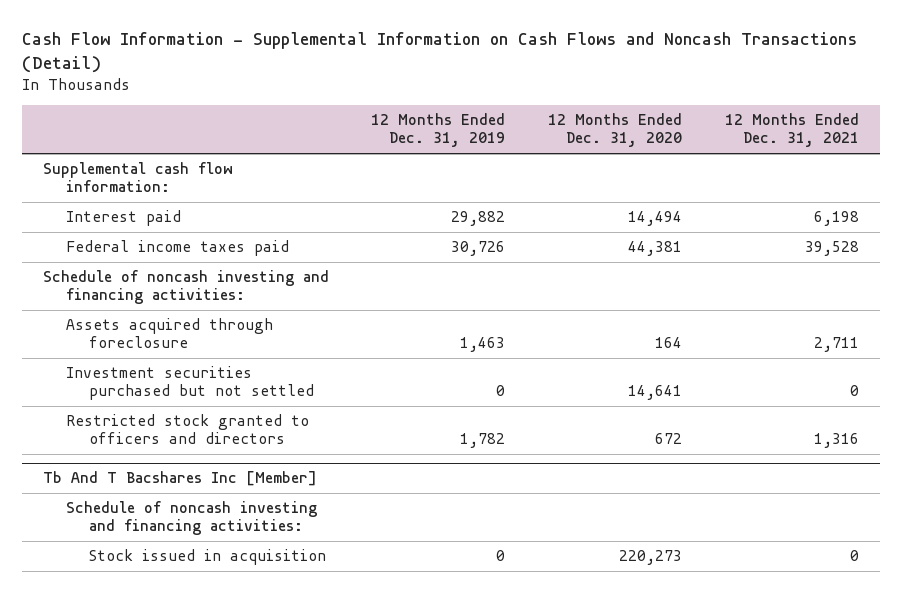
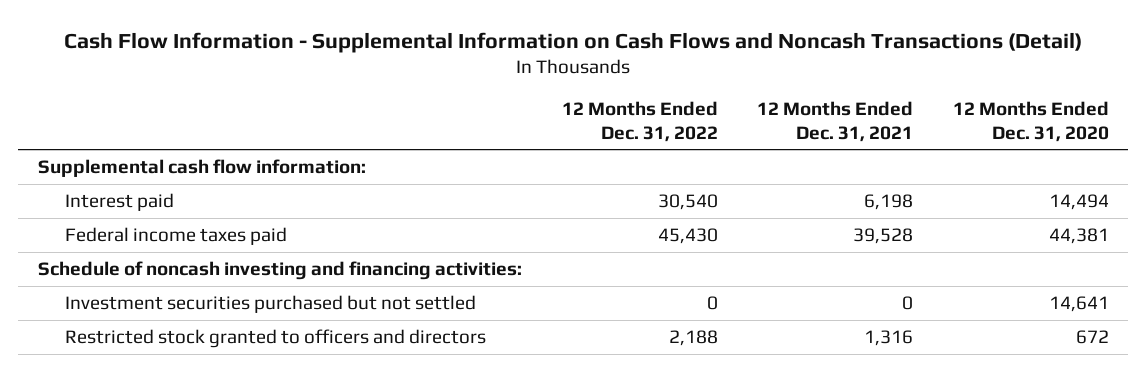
[371,113,506,148] 12 Months Ended Dec. 31, 2019 -> none
none -> [561,100,718,142] 12 Months Ended Dec. 31, 2022
[65,318,273,349] Assets acquired through foreclosure -> none
[42,471,317,487] Tb And T Bacshares Inc [Member] -> none
[65,501,317,536] Schedule of noncash investing and financing activities: -> none
[89,549,327,566] Stock issued in acquisition -> none

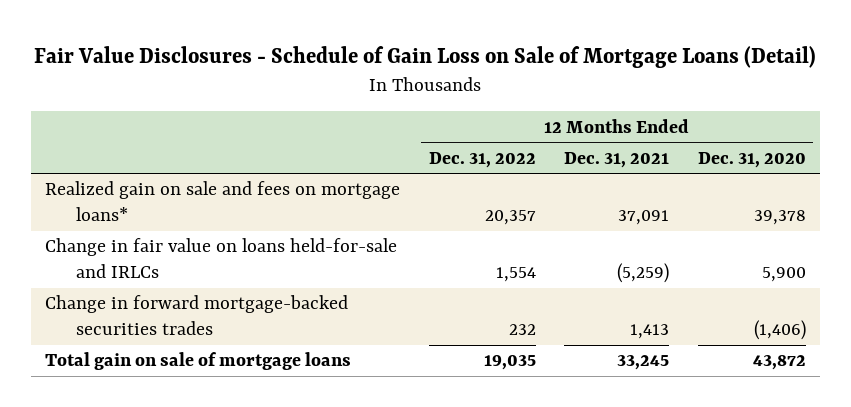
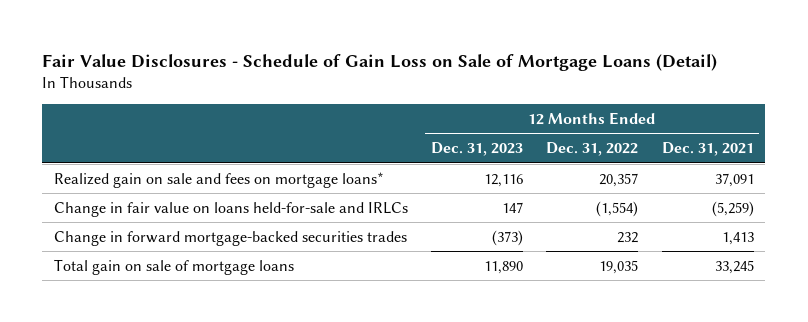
[697,151,806,168] Dec. 31, 2020 -> none
none -> [431,142,524,157] Dec. 31, 2023
[495,267,536,283] 1,554 -> [596,200,639,217] (1,554)

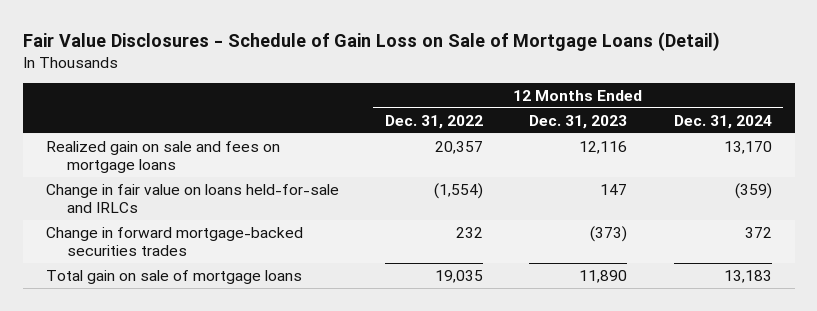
[661,142,754,157] Dec. 31, 2021 -> none
none -> [673,114,772,129] Dec. 31, 2024
[53,171,384,188] Realized gain on sale and fees on mortgage loans* -> [45,140,280,173] Realized gain on sale and fees on mortgage loans

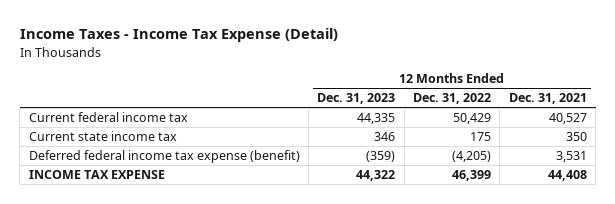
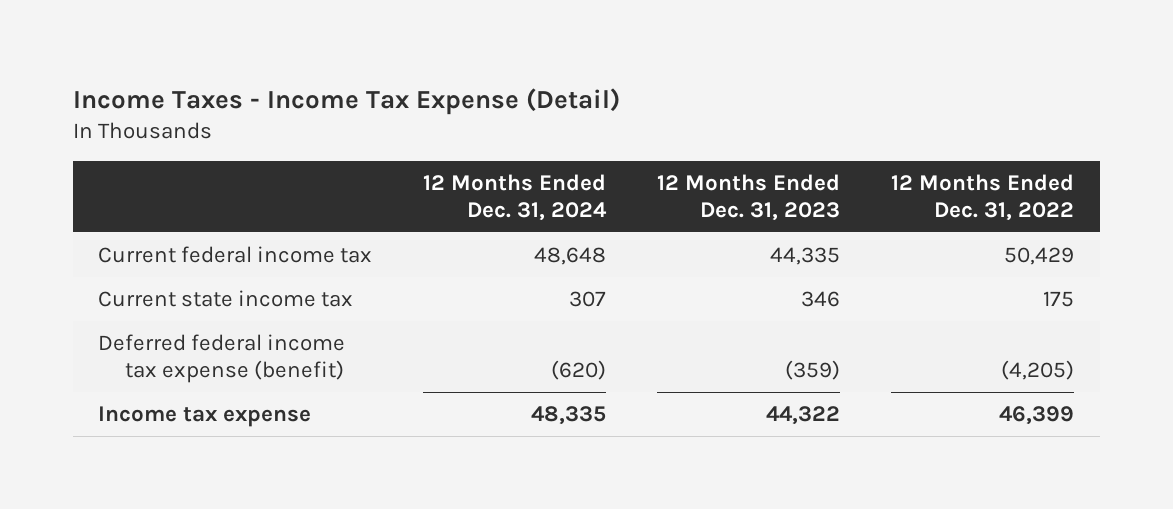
[508,93,587,105] Dec. 31, 2021 -> none
none -> [423,174,608,221] 12 Months Ended Dec. 31, 2024
[28,170,165,180] INCOME TAX EXPENSE -> [98,406,312,428] Income tax expense

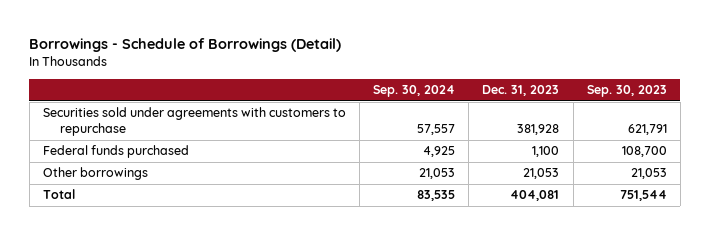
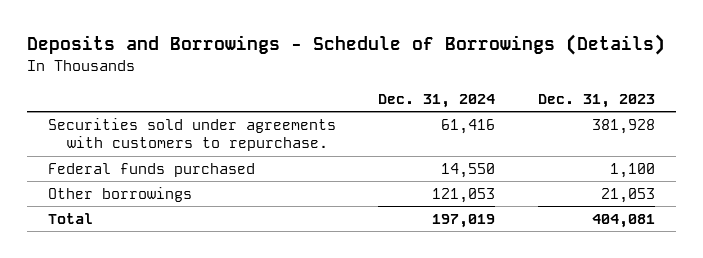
[29,37,342,52] Borrowings - Schedule of Borrowings (Detail) -> [26,34,665,56] Deposits and Borrowings - Schedule of Borrowings (Details)
[373,85,456,98] Sep. 30, 2024 -> none
[586,85,667,98] Sep. 30, 2023 -> none
none -> [378,93,496,108] Dec. 31, 2024
[42,107,346,137] Securities sold under agreements with customers to repurchase -> [48,117,337,152] Securities sold under agreements with customers to repurchase.

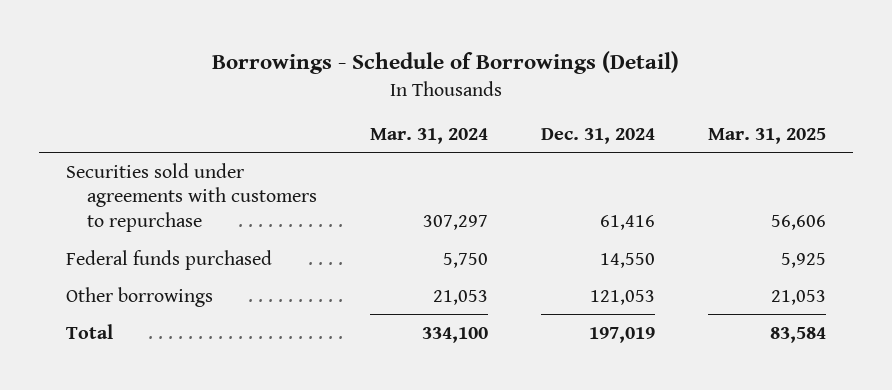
[26,34,665,56] Deposits and Borrowings - Schedule of Borrowings (Details) -> [211,51,679,75] Borrowings - Schedule of Borrowings (Detail)
[537,93,655,108] Dec. 31, 2023 -> none
none -> [369,127,488,144] Mar. 31, 2024
none -> [708,127,827,144] Mar. 31, 2025
[48,117,337,152] Securities sold under agreements with customers to repurchase. -> [65,162,317,233] Securities sold under agreements with customers to repurchase

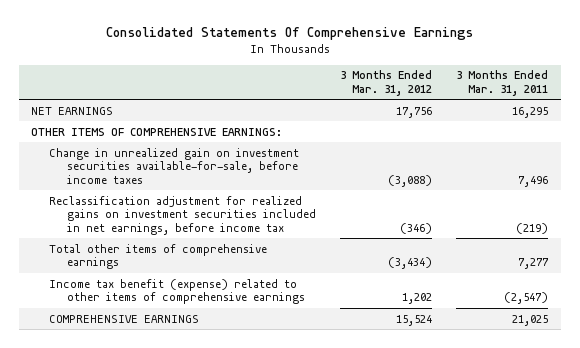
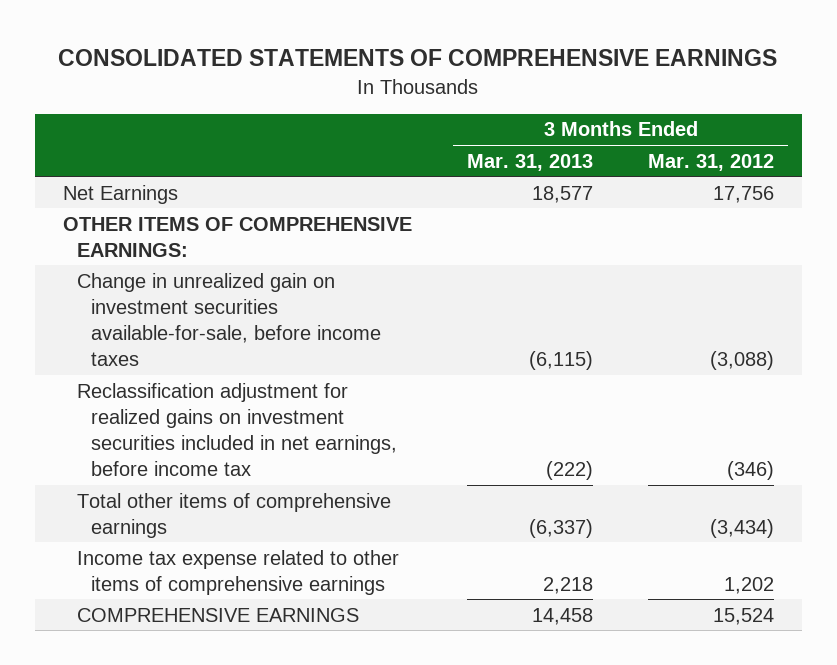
[105,27,473,41] Consolidated Statements Of Comprehensive Earnings -> [58,49,778,67] CONSOLIDATED STATEMENTS OF COMPREHENSIVE EARNINGS
[456,70,549,96] 3 Months Ended Mar. 31, 2011 -> none
none -> [466,153,593,171] Mar. 31, 2013
[31,106,114,115] NET EARNINGS -> [62,184,178,204] Net Earnings
[48,278,305,305] Income tax benefit (expense) related to other items of comprehensive earnings -> [76,549,399,595] Income tax expense related to other items of comprehensive earnings

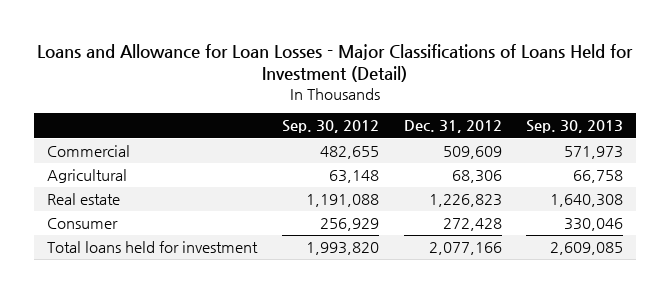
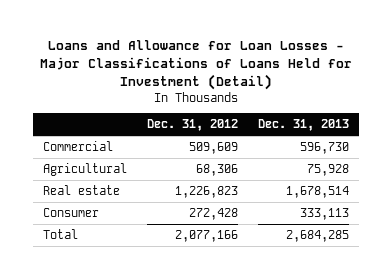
[281,120,379,134] Sep. 30, 2012 -> none
[526,120,624,134] Sep. 30, 2013 -> none
none -> [258,119,350,132] Dec. 31, 2013
[46,241,258,254] Total loans held for investment -> [42,229,78,240] Total

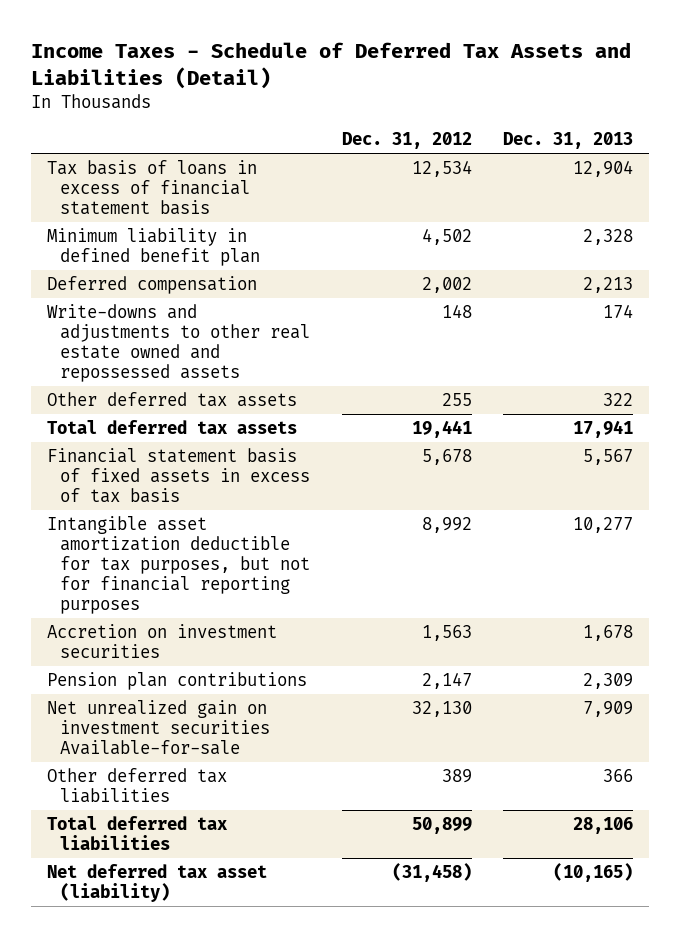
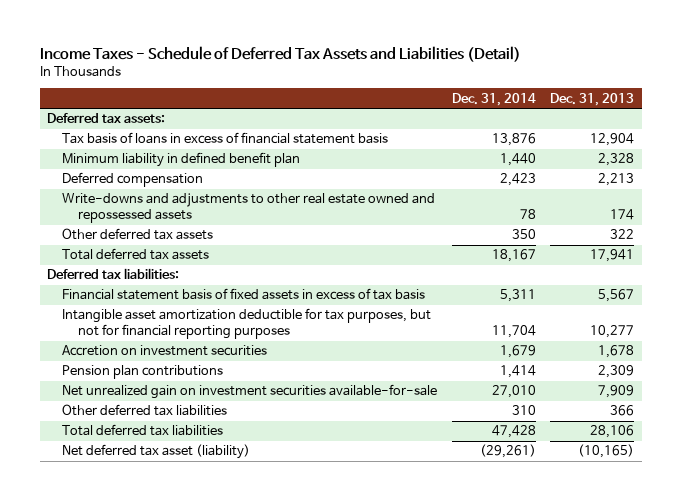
[341,132,472,150] Dec. 31, 2012 -> none
none -> [451,92,536,106] Dec. 31, 2014
none -> [46,113,165,124] Deferred tax assets:
none -> [46,268,179,280] Deferred tax liabilities:
[47,700,270,756] Net unrealized gain on investment securities Available-for-sale -> [62,384,438,400] Net unrealized gain on investment securities available-for-sale

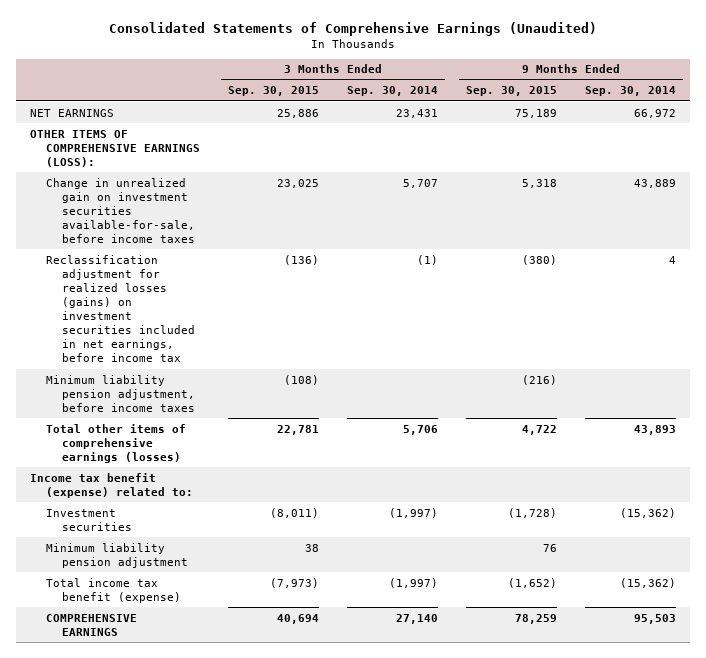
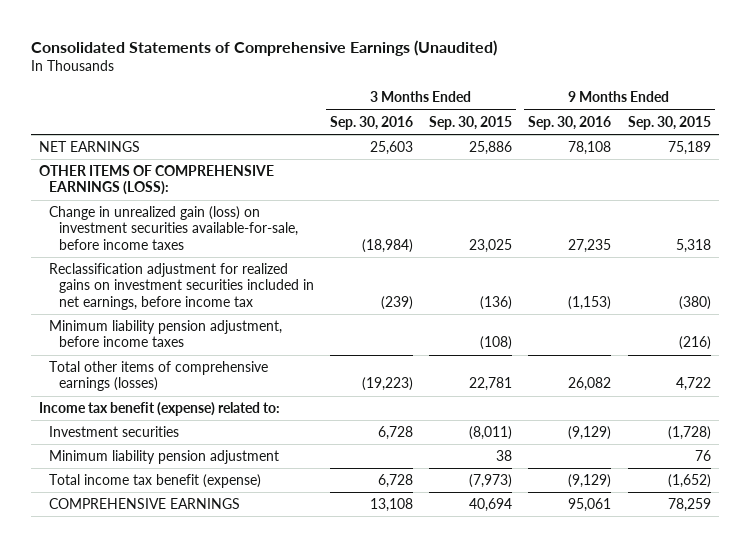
[346,86,438,97] Sep. 30, 2014 -> none
[584,86,676,97] Sep. 30, 2014 -> none
none -> [330,115,414,130] Sep. 30, 2016
none -> [528,115,612,130] Sep. 30, 2016
[45,177,195,244] Change in unrealized gain on investment securities available-for-sale, before income taxes -> [49,206,299,250] Change in unrealized gain (loss) on investment securities available-for-sale, before income taxes
[45,254,195,363] Reclassification adjustment for realized losses (gains) on investment securities included in net earnings, before income tax -> [49,263,315,310] Reclassification adjustment for realized gains on investment securities included in net earnings, before income tax

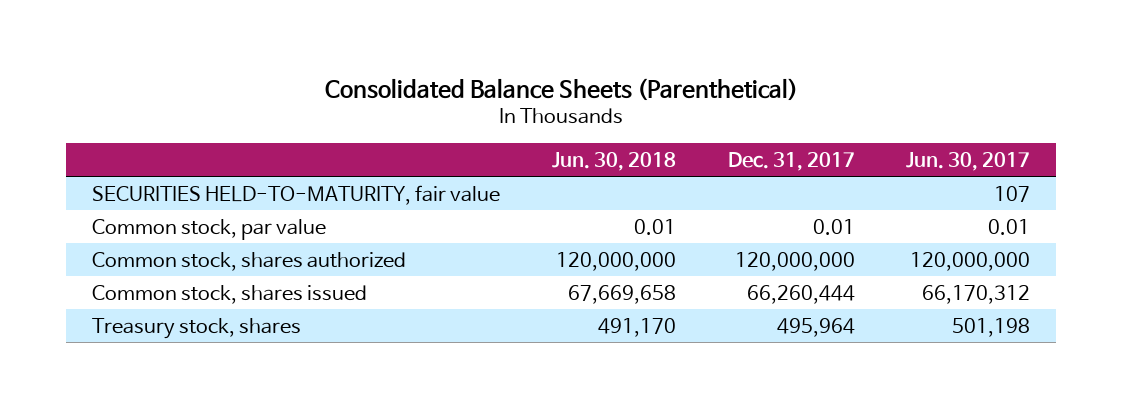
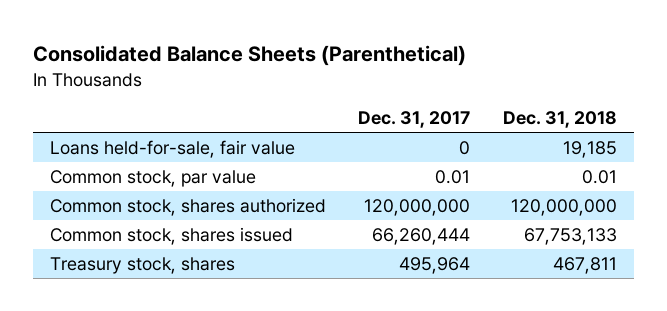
[551,151,676,171] Jun. 30, 2018 -> none
[906,151,1031,171] Jun. 30, 2017 -> none
none -> [503,111,618,129] Dec. 31, 2018
[91,184,500,205] SECURITIES HELD-TO-MATURITY, fair value -> none
none -> [49,139,295,158] Loans held-for-sale, fair value

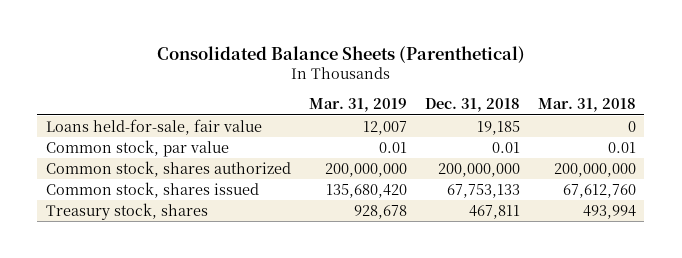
[358,111,471,129] Dec. 31, 2017 -> none
none -> [309,98,408,113] Mar. 31, 2019
none -> [537,98,636,113] Mar. 31, 2018
[511,198,618,216] 120,000,000 -> [437,162,520,177] 200,000,000

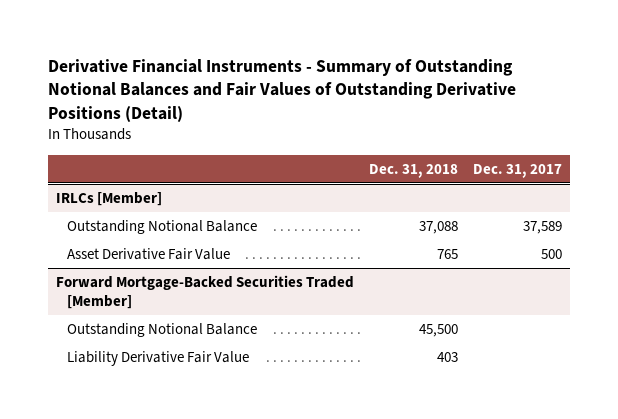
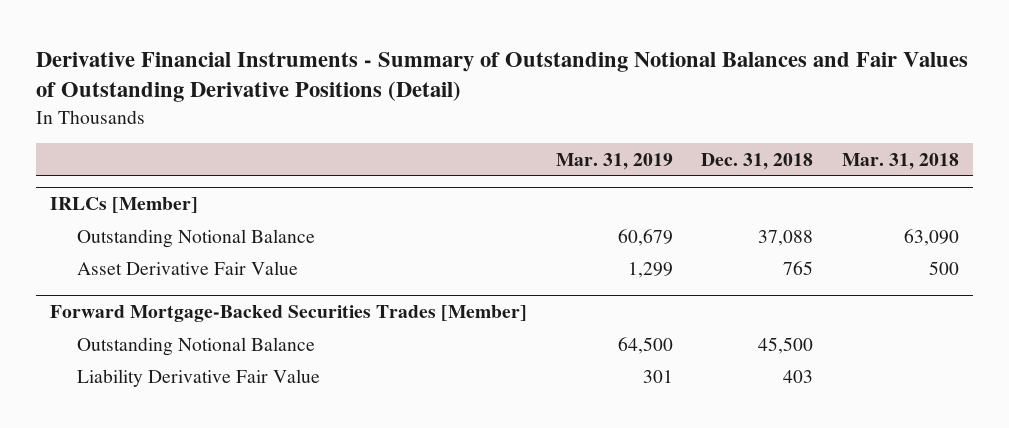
[473,163,563,178] Dec. 31, 2017 -> none
none -> [555,152,673,170] Mar. 31, 2019
none -> [841,152,959,170] Mar. 31, 2018
[55,275,354,310] Forward Mortgage-Backed Securities Traded [Member] -> [50,304,528,322] Forward Mortgage-Backed Securities Trades [Member]

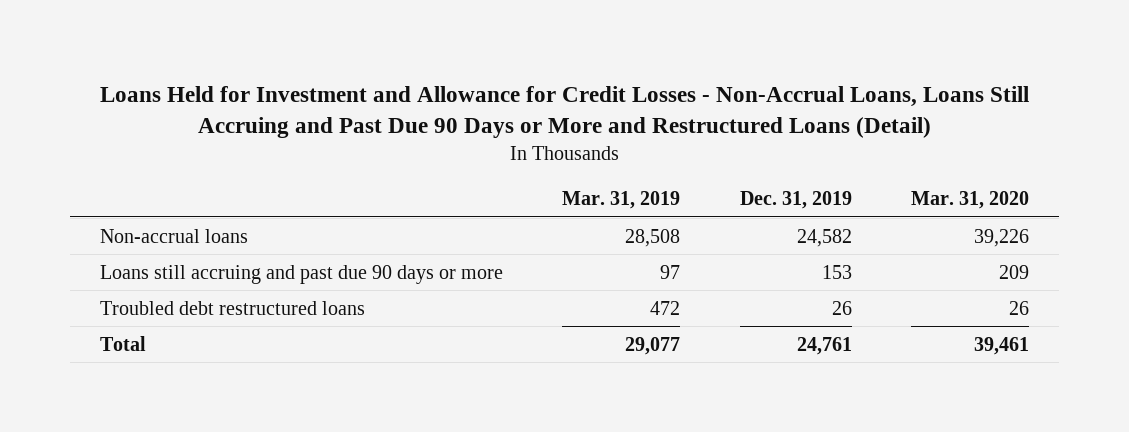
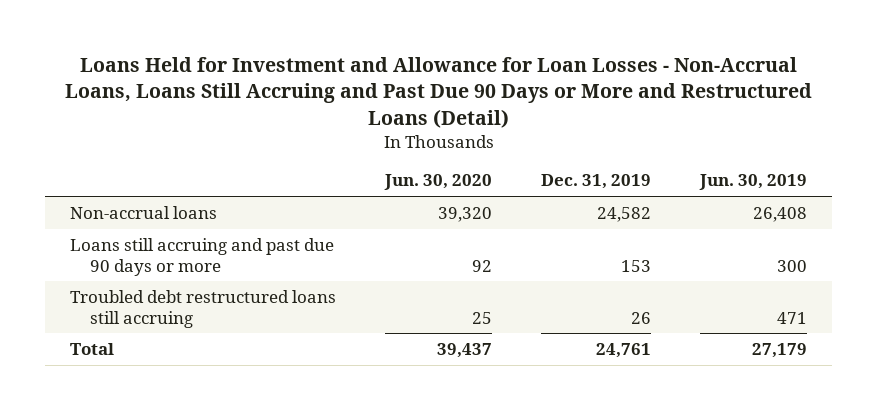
[99,85,1029,138] Loans Held for Investment and Allowance for Credit Losses - Non-Accrual Loans, Loans Still Accruing and Past Due 90 Days or More and Restructured Loans (Detail) -> [64,56,812,128] Loans Held for Investment and Allowance for Loan Losses - Non-Accrual Loans, Loans Still Accruing and Past Due 90 Days or More and Restructured Loans (Detail)
[562,191,681,210] Mar. 31, 2019 -> none
[911,191,1030,210] Mar. 31, 2020 -> none
none -> [384,174,493,191] Jun. 30, 2020
none -> [699,174,808,191] Jun. 30, 2019
[99,300,365,315] Troubled debt restructured loans -> [70,289,337,328] Troubled debt restructured loans still accruing

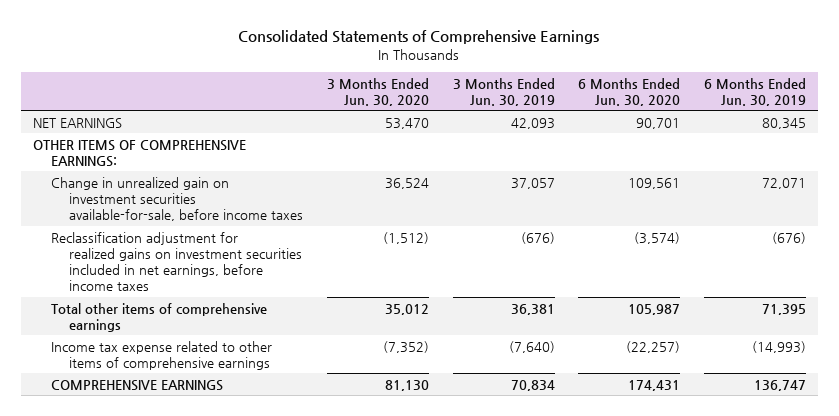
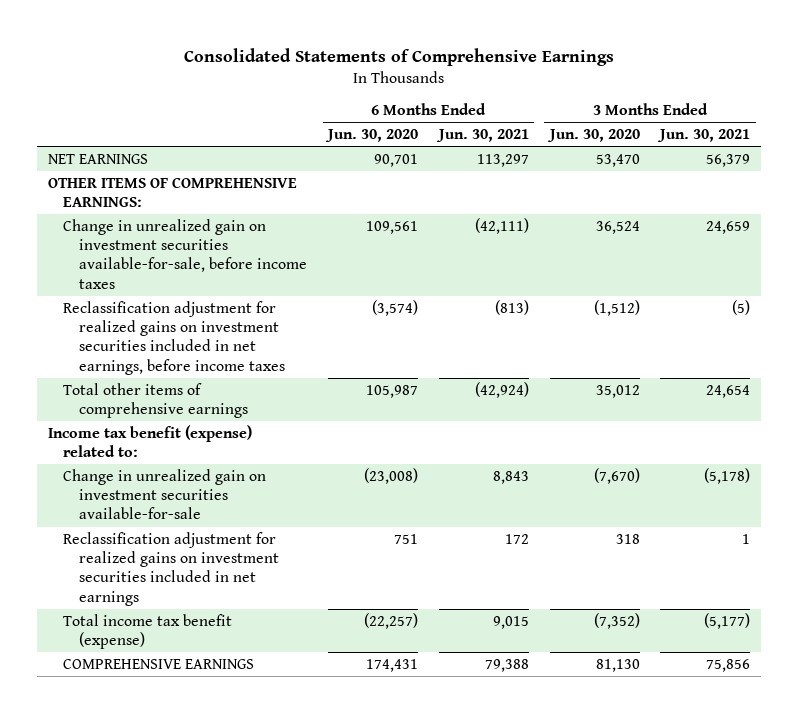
[452,77,555,106] 3 Months Ended Jun. 30, 2019 -> none
[704,77,807,106] 6 Months Ended Jun. 30, 2019 -> none
none -> [435,129,529,143] Jun. 30, 2021
none -> [657,129,751,143] Jun. 30, 2021
none -> [47,424,252,458] Income tax benefit (expense) related to:
none -> [63,468,267,520] Change in unrealized gain on investment securities available-for-sale
none -> [63,531,280,606] Reclassification adjustment for realized gains on investment securities included in net earnings
[51,340,273,370] Income tax expense related to other items of comprehensive earnings -> [63,613,233,650] Total income tax benefit (expense)

